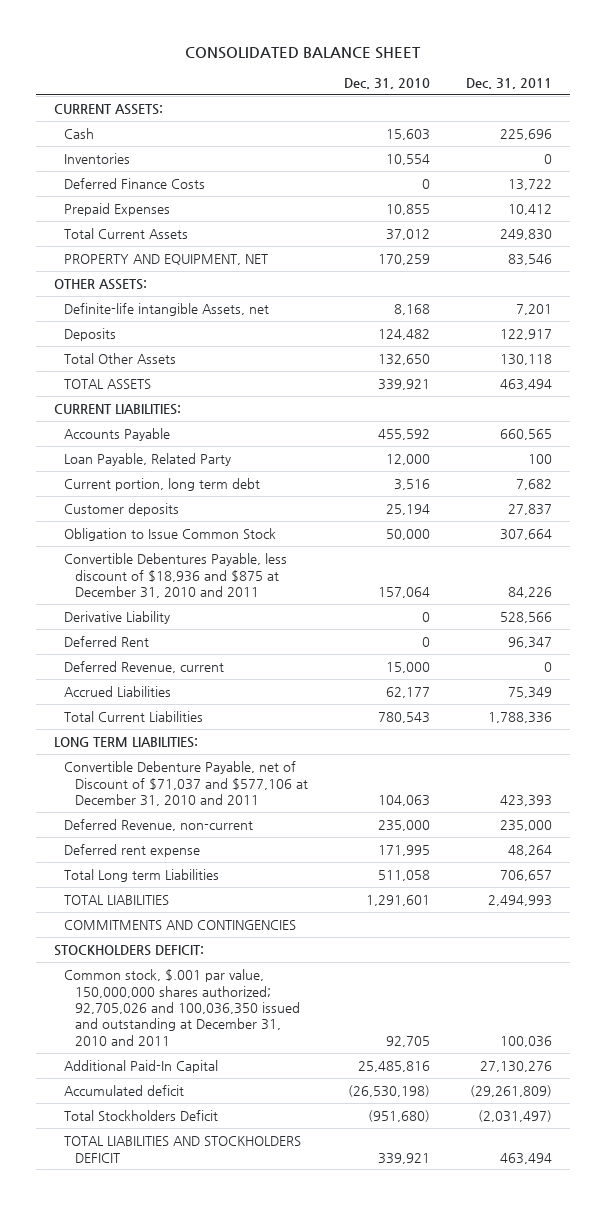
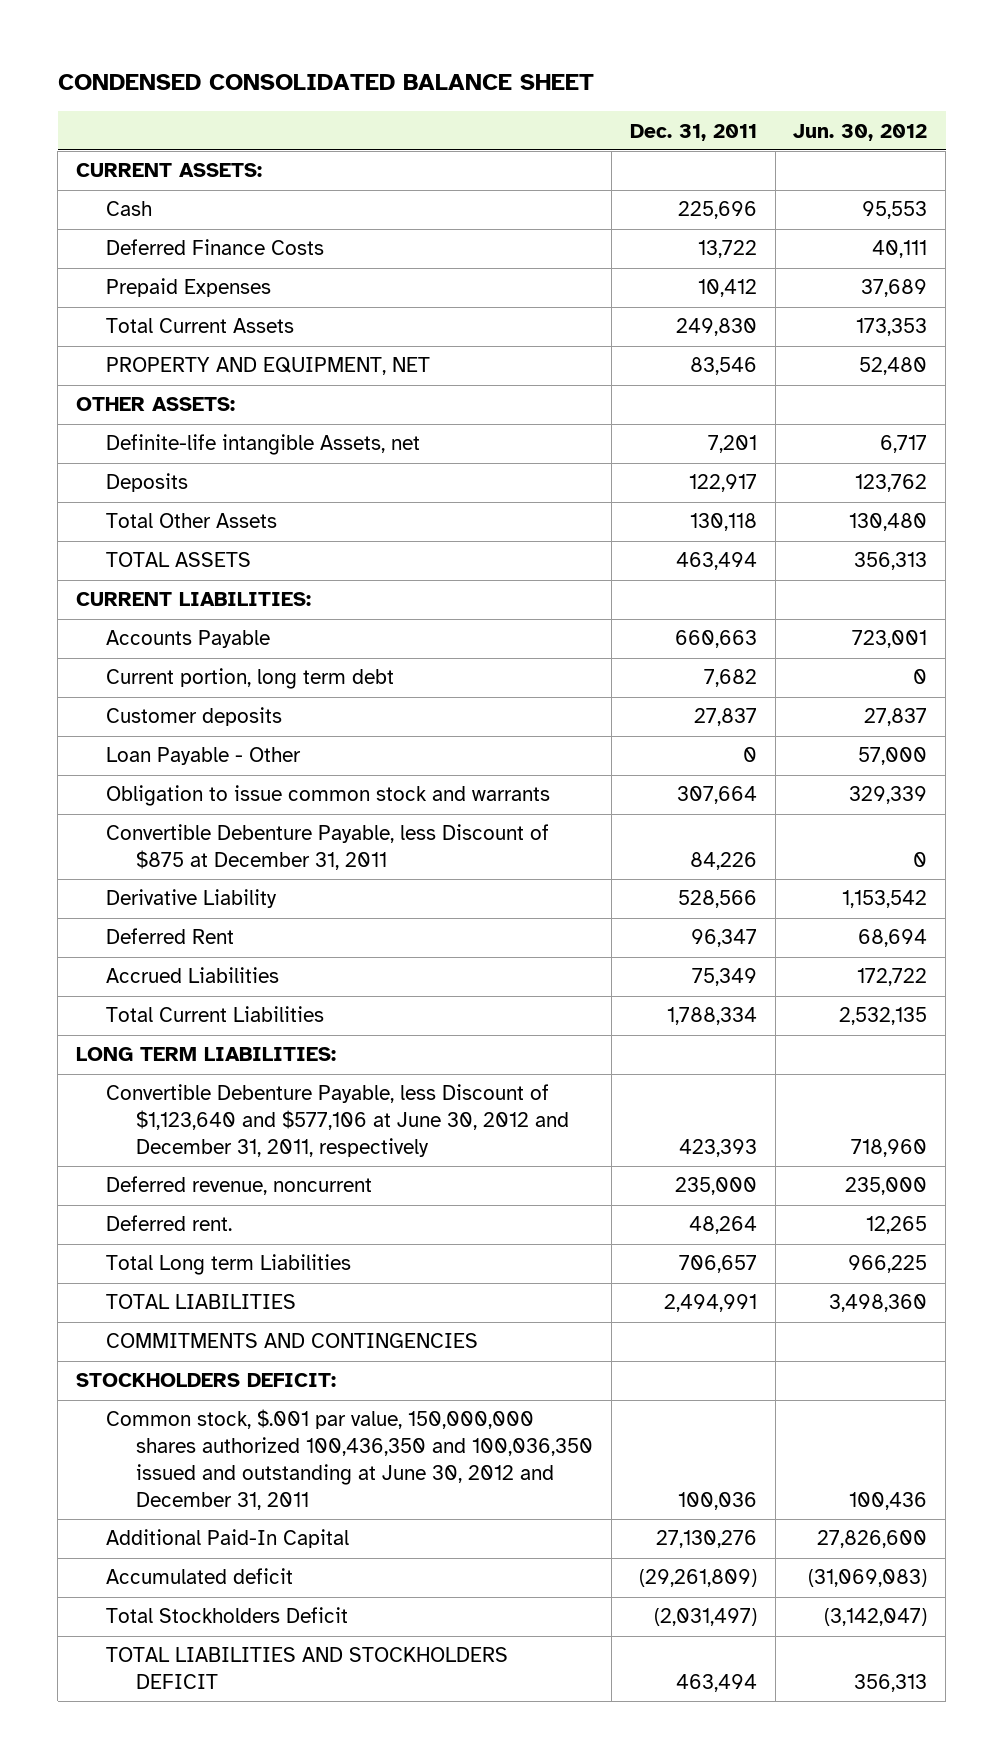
[185,46,422,59] CONSOLIDATED BALANCE SHEET -> [57,74,594,91] CONDENSED CONSOLIDATED BALANCE SHEET
[343,77,430,89] Dec. 31, 2010 -> none
none -> [793,123,928,141] Jun. 30, 2012
[64,153,131,165] Inventories -> none
[64,453,232,467] Loan Payable, Related Party -> none
[499,429,552,441] 660,565 -> [674,630,757,649] 660,663
none -> [106,747,302,766] Loan Payable - Other
[64,528,277,542] Obligation to Issue Common Stock -> [106,785,551,807] Obligation to issue common stock and warrants
[64,553,288,598] Convertible Debentures Payable, less discount of $18,936 and $875 at December 31, 2010 and 2011 -> [106,824,550,871] Convertible Debenture Payable, less Discount of $875 at December 31, 2011
[64,661,225,674] Deferred Revenue, current -> none
[487,712,552,724] 1,788,336 -> [666,1007,757,1026] 1,788,334
[64,761,308,806] Convertible Debenture Payable, net of Discount of $71,037 and $577,106 at December 31, 2010 and 2011 -> [106,1084,570,1158] Convertible Debenture Payable, less Discount of $1,123,640 and $577,106 at June 30, 2012 and December 31, 2011, respectively
[64,819,254,832] Deferred Revenue, non-current -> [106,1176,373,1196] Deferred revenue, noncurrent
[64,844,201,858] Deferred rent expense -> [106,1215,233,1232] Deferred rent.
[487,895,552,907] 2,494,993 -> [663,1294,757,1313] 2,494,991
[64,969,300,1046] Common stock, $.001 par value, 150,000,000 shares authorized; 92,705,026 and 100,036,350 issued and outstanding at December 31, 2010 and 2011 -> [106,1409,594,1510] Common stock, $.001 par value, 150,000,000 shares authorized 100,436,350 and 100,036,350 issued and outstanding at June 30, 2012 and December 31, 2011

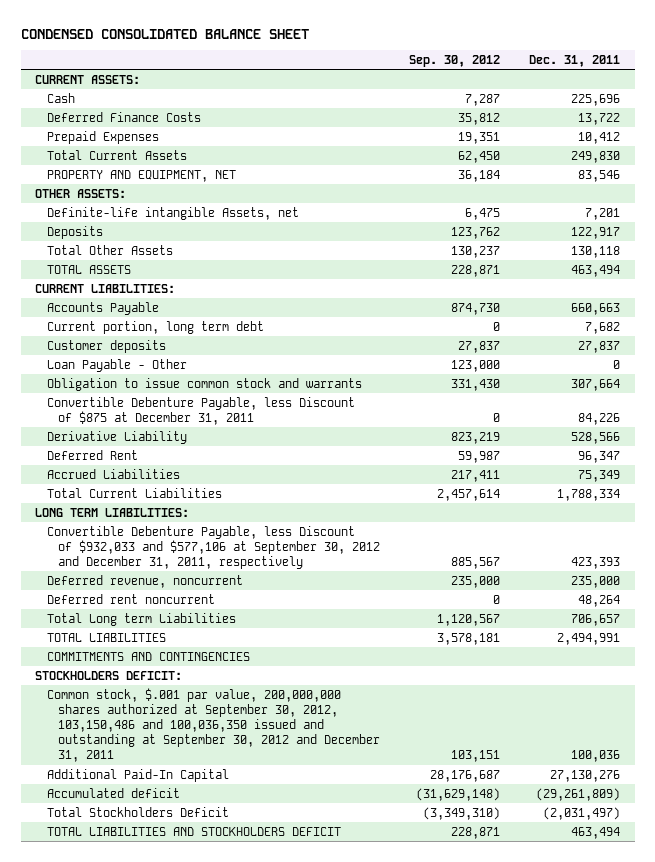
[793,123,928,141] Jun. 30, 2012 -> none
none -> [409,55,501,68] Sep. 30, 2012
[106,1084,570,1158] Convertible Debenture Payable, less Discount of $1,123,640 and $577,106 at June 30, 2012 and December 31, 2011, respectively -> [46,525,381,569] Convertible Debenture Payable, less Discount of $932,033 and $577,106 at September 30, 2012 and December 31, 2011, respectively
[106,1215,233,1232] Deferred rent. -> [46,593,215,604] Deferred rent noncurrent
[106,1409,594,1510] Common stock, $.001 par value, 150,000,000 shares authorized 100,436,350 and 100,036,350 issued and outstanding at June 30, 2012 and December 31, 2011 -> [46,687,381,763] Common stock, $.001 par value, 200,000,000 shares authorized at September 30, 2012, 103,150,486 and 100,036,350 issued and outstanding at September 30, 2012 and December 31, 2011

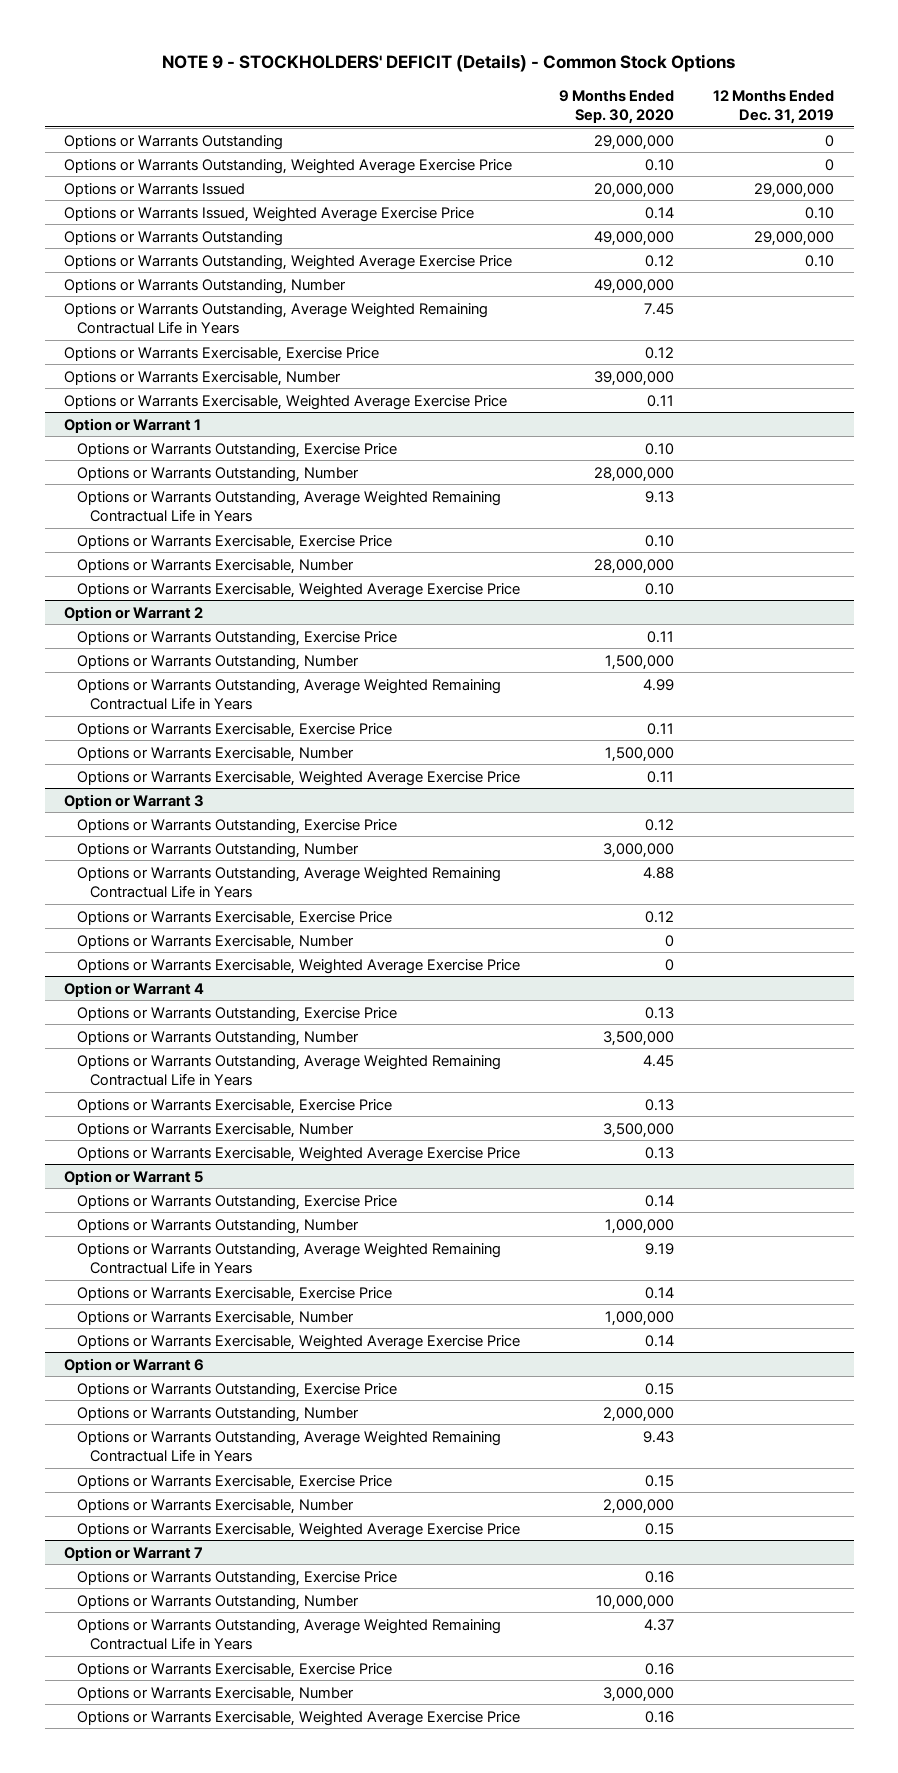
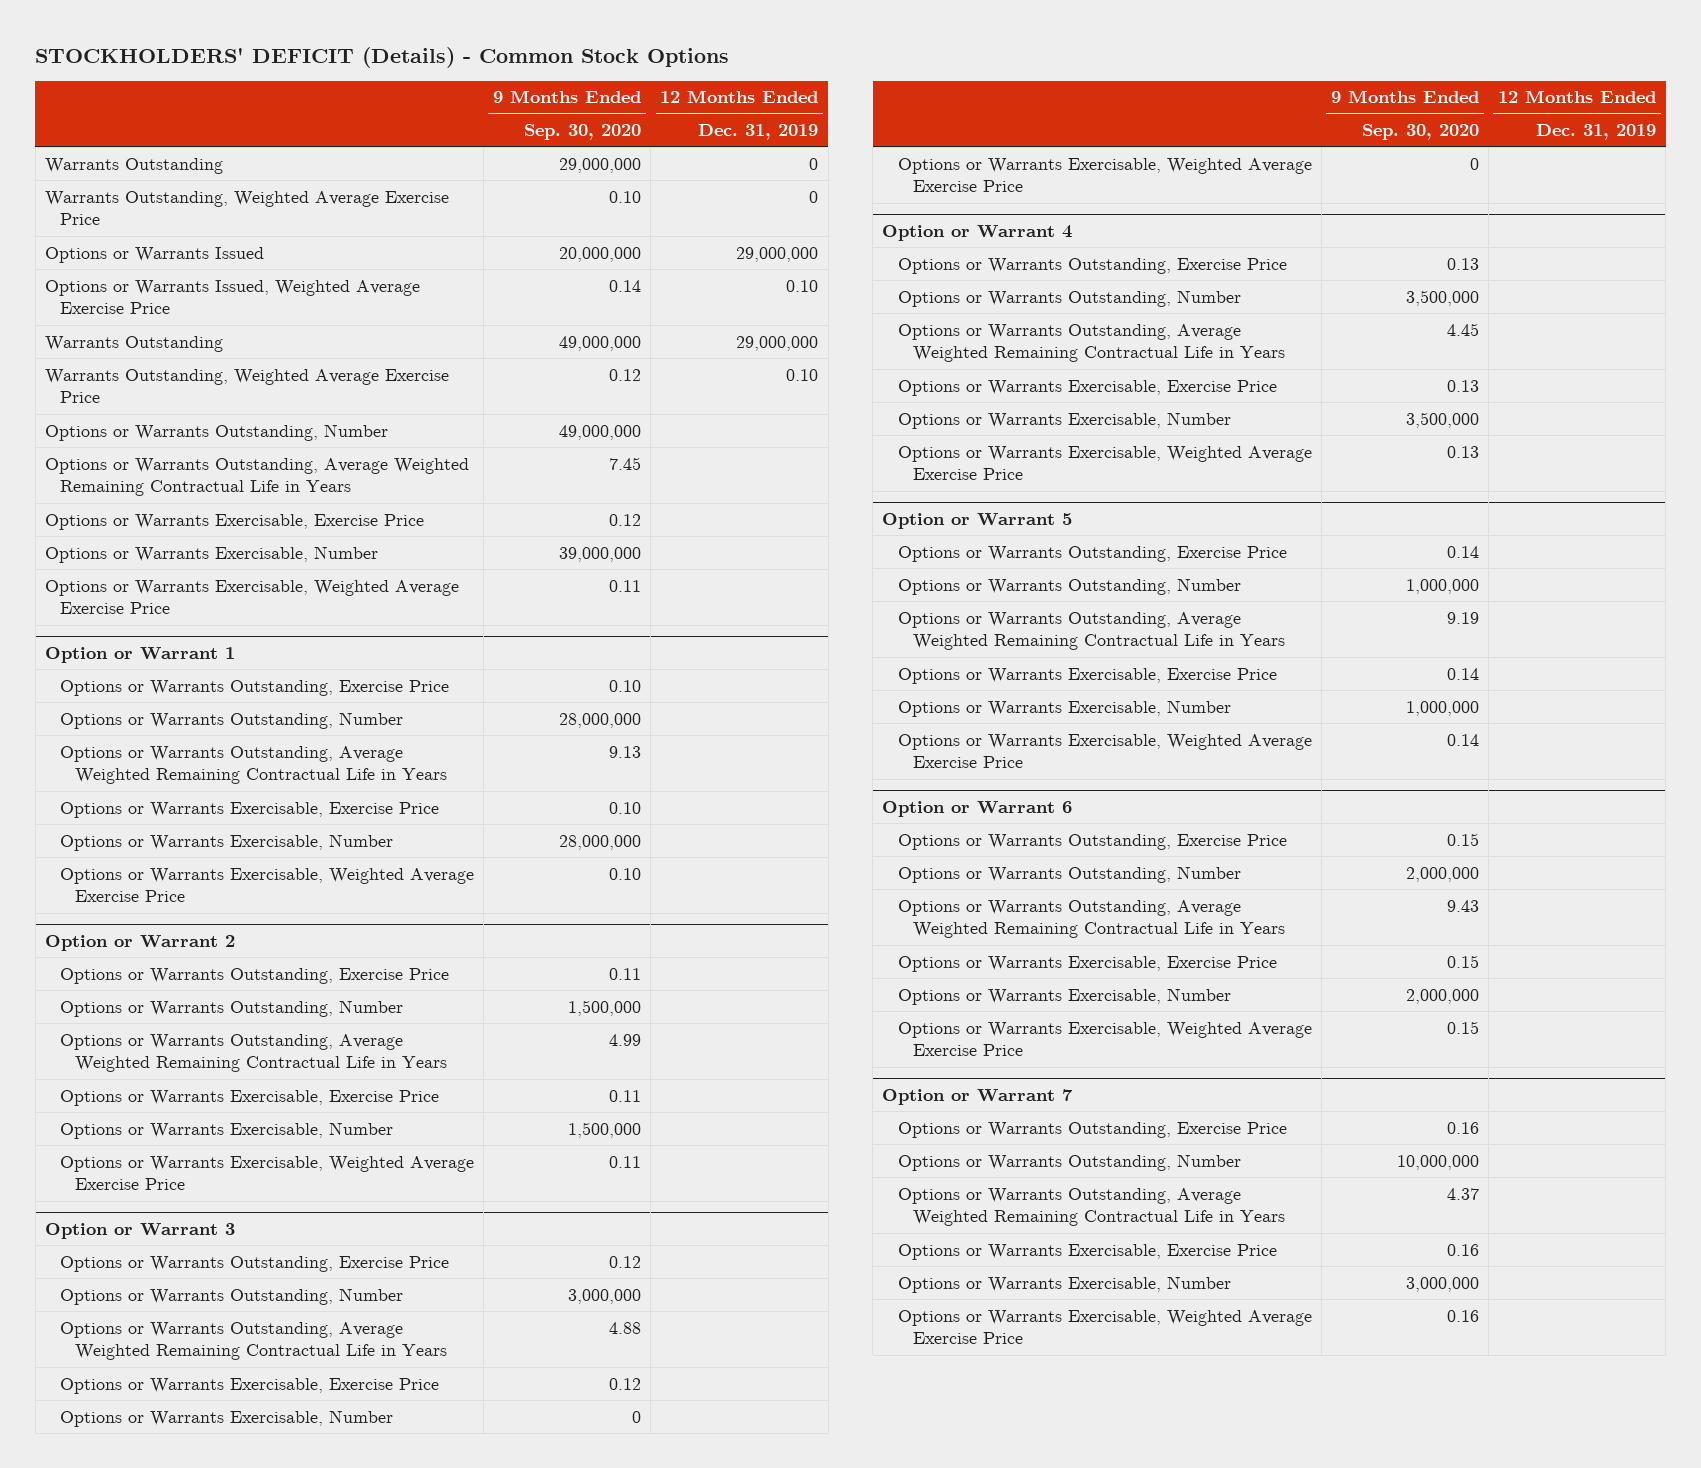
[162,54,736,73] NOTE 9 - STOCKHOLDERS' DEFICIT (Details) - Common Stock Options -> [35,46,730,68] STOCKHOLDERS' DEFICIT (Details) - Common Stock Options
[64,134,284,150] Options or Warrants Outstanding -> [44,157,223,174] Warrants Outstanding
[64,158,513,174] Options or Warrants Outstanding, Weighted Average Exercise Price -> [44,190,449,226] Warrants Outstanding, Weighted Average Exercise Price
[64,230,284,246] Options or Warrants Outstanding -> [44,335,223,352] Warrants Outstanding
[64,254,513,270] Options or Warrants Outstanding, Weighted Average Exercise Price -> [44,368,449,404] Warrants Outstanding, Weighted Average Exercise Price

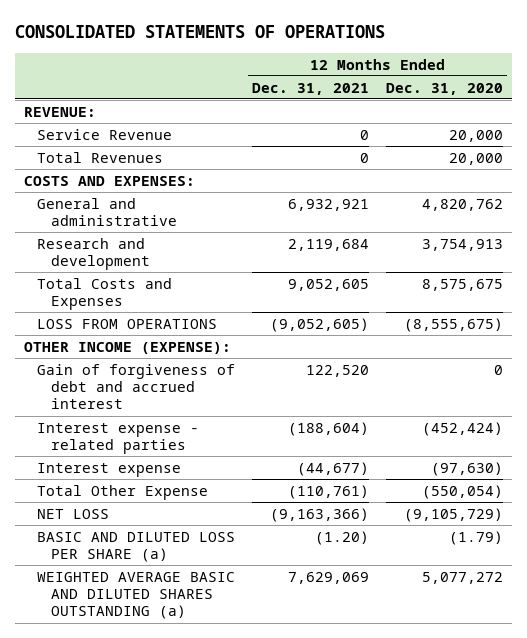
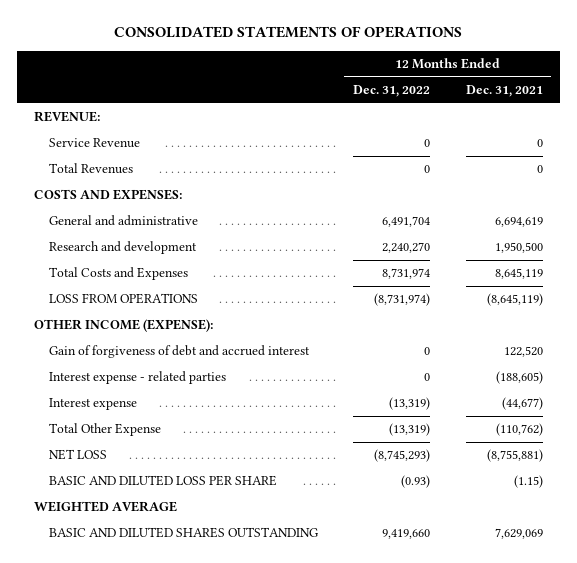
[386,82,504,95] Dec. 31, 2020 -> none
none -> [353,85,431,98] Dec. 31, 2022
[288,198,370,211] 6,932,921 -> [494,217,543,228] 6,694,619
[288,238,370,251] 2,119,684 -> [494,242,543,254] 1,950,500
[288,278,370,291] 9,052,605 -> [494,268,543,280] 8,645,119
[270,317,370,332] (9,052,605) -> [486,293,543,307] (8,645,119)
[288,421,370,436] (188,604) -> [495,371,543,385] (188,605)
[288,484,370,499] (110,761) -> [495,423,543,437] (110,762)
[270,507,370,522] (9,163,366) -> [486,449,543,463] (8,755,881)
[37,531,236,563] BASIC AND DILUTED LOSS PER SHARE (a) -> [48,475,277,487] BASIC AND DILUTED LOSS PER SHARE
[315,530,370,545] (1.20) -> [513,475,543,489] (1.15)
none -> [34,501,178,513] WEIGHTED AVERAGE
[37,571,236,620] WEIGHTED AVERAGE BASIC AND DILUTED SHARES OUTSTANDING (a) -> [48,527,318,539] BASIC AND DILUTED SHARES OUTSTANDING

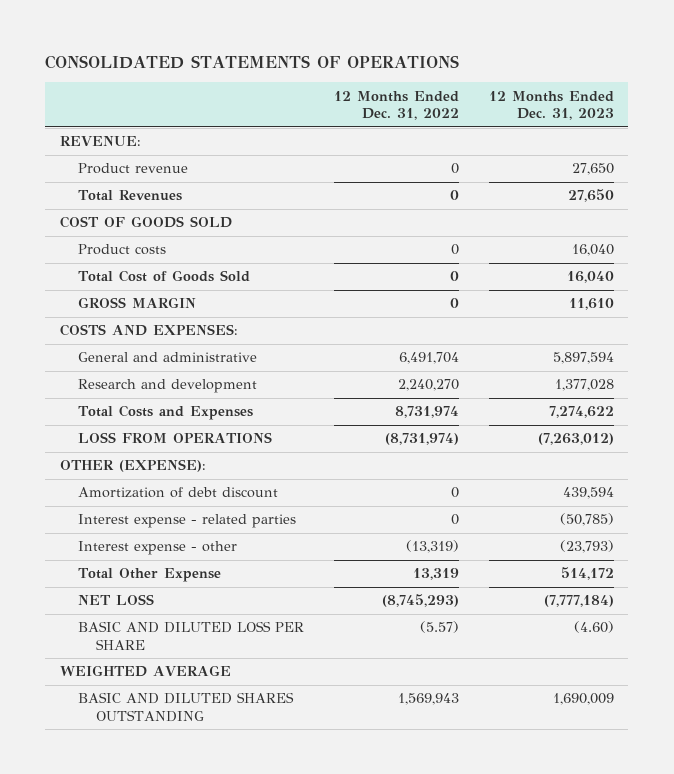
[465,85,543,98] Dec. 31, 2021 -> none
none -> [488,90,614,121] 12 Months Ended Dec. 31, 2023
[48,138,140,149] Service Revenue -> none
none -> [78,163,189,175] Product revenue
none -> [60,216,233,229] COST OF GOODS SOLD
none -> [78,244,167,256] Product costs
none -> [78,270,251,283] Total Cost of Goods Sold
none -> [78,297,197,309] GROSS MARGIN
[48,345,310,359] Gain of forgiveness of debt and accrued interest -> none
[34,319,214,333] OTHER INCOME (EXPENSE): -> [60,459,207,473] OTHER (EXPENSE):
none -> [78,487,279,499] Amortization of debt discount
[48,398,137,411] Interest expense -> [78,541,238,556] Interest expense - other
[389,423,431,437] (13,319) -> [412,568,459,581] 13,319
[401,475,431,489] (0.93) -> [419,621,459,634] (5.57)
[382,529,431,540] 9,419,660 -> [397,693,459,706] 1,569,943

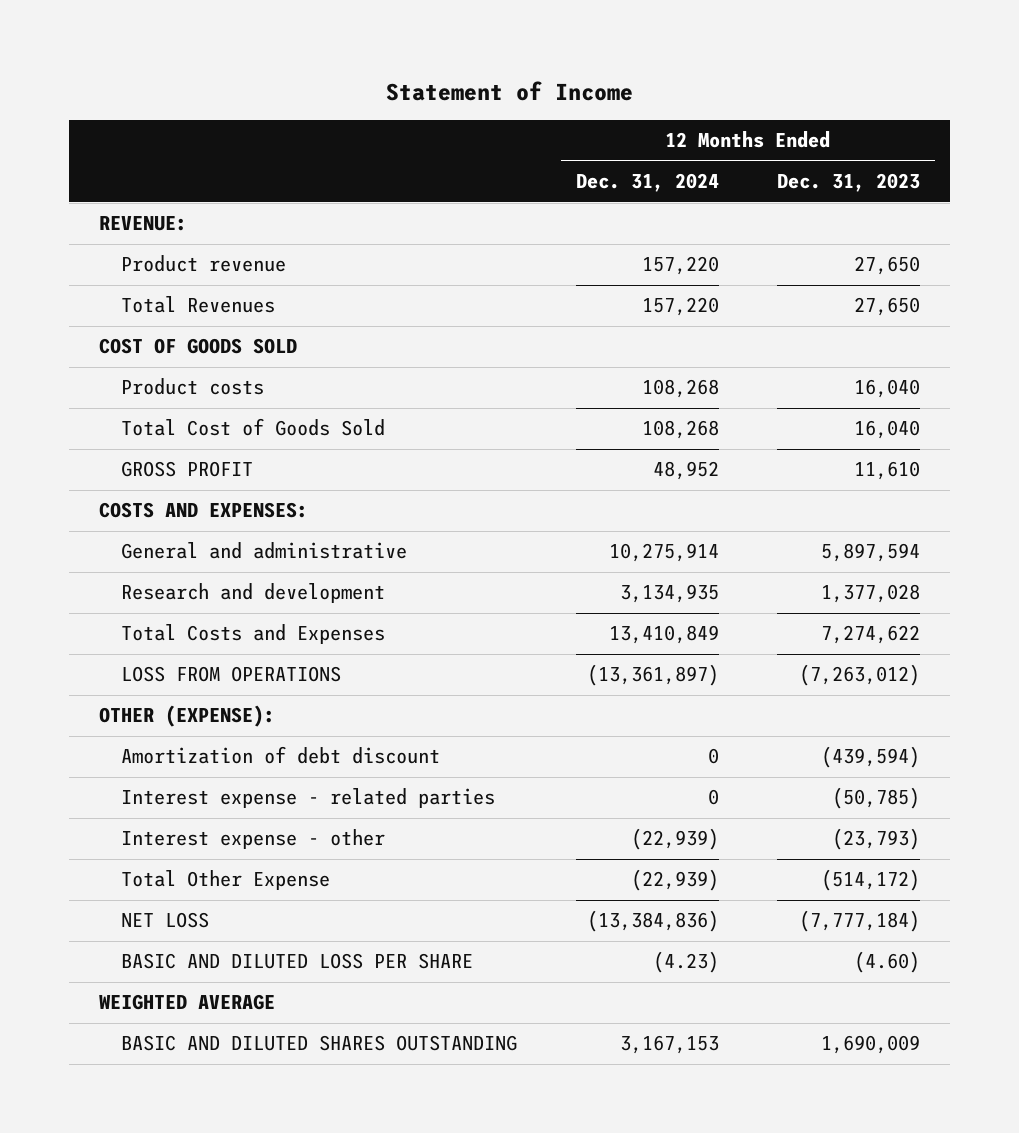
[45,54,460,69] CONSOLIDATED STATEMENTS OF OPERATIONS -> [385,81,633,102] Statement of Income
[333,90,459,121] 12 Months Ended Dec. 31, 2022 -> none
none -> [575,173,719,193] Dec. 31, 2024
[78,297,197,309] GROSS MARGIN -> [121,461,254,478] GROSS PROFIT
[562,487,614,500] 439,594 -> [821,746,921,769] (439,594)
[560,567,614,581] 514,172 -> [821,869,921,892] (514,172)

